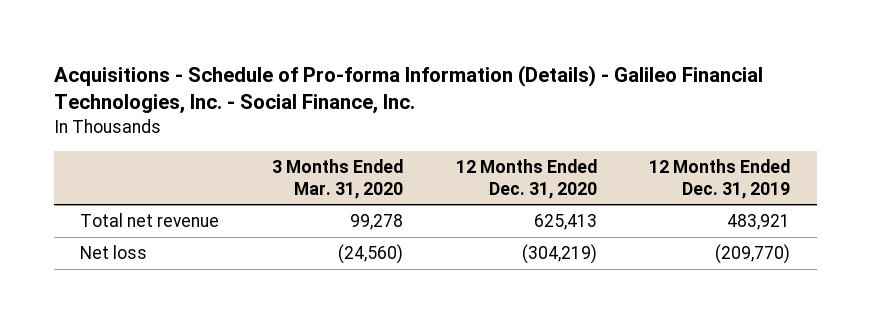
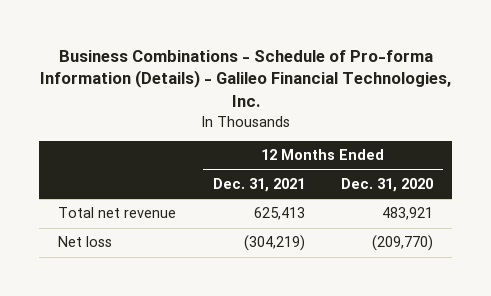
[54,64,764,115] Acquisitions - Schedule of Pro-forma Information (Details) - Galileo Financial Technologies, Inc. - Social Finance, Inc. -> [39,49,451,107] Business Combinations - Schedule of Pro-forma Information (Details) - Galileo Financial Technologies, Inc.
[272,158,404,199] 3 Months Ended Mar. 31, 2020 -> none
[649,158,791,199] 12 Months Ended Dec. 31, 2019 -> none
none -> [212,178,305,193] Dec. 31, 2021
[533,214,597,231] 625,413 -> [382,207,434,221] 483,921
[521,244,597,265] (304,219) -> [372,235,434,252] (209,770)

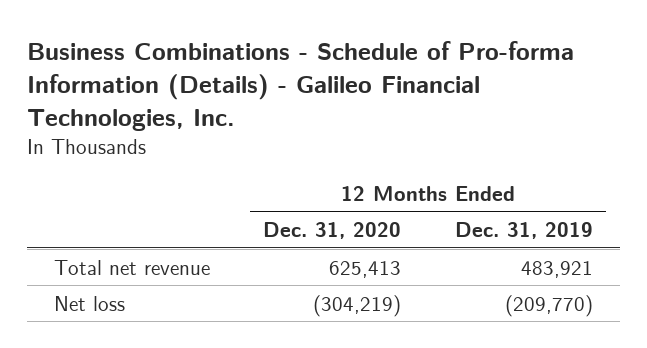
[212,178,305,193] Dec. 31, 2021 -> none
none -> [455,222,594,240] Dec. 31, 2019
[382,207,434,221] 483,921 -> [329,260,402,278] 625,413
[372,235,434,252] (209,770) -> [313,294,402,317] (304,219)

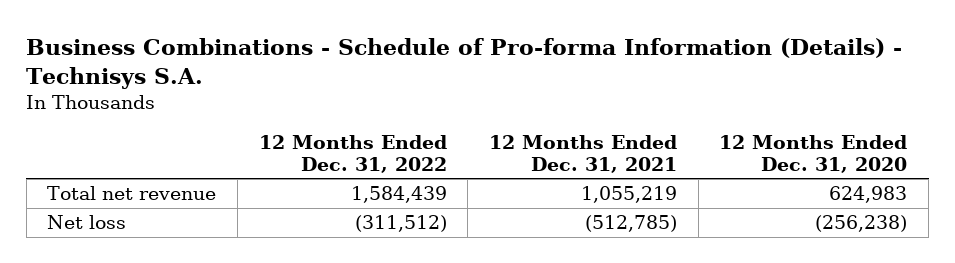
[26,40,574,131] Business Combinations - Schedule of Pro-forma Information (Details) - Galileo Financial Technologies, Inc. -> [26,38,903,90] Business Combinations - Schedule of Pro-forma Information (Details) - Technisys S.A.
[455,222,594,240] Dec. 31, 2019 -> none
none -> [258,135,447,173] 12 Months Ended Dec. 31, 2022
none -> [489,135,678,173] 12 Months Ended Dec. 31, 2021
[329,260,402,278] 625,413 -> [829,186,908,204] 624,983
[313,294,402,317] (304,219) -> [815,215,908,233] (256,238)

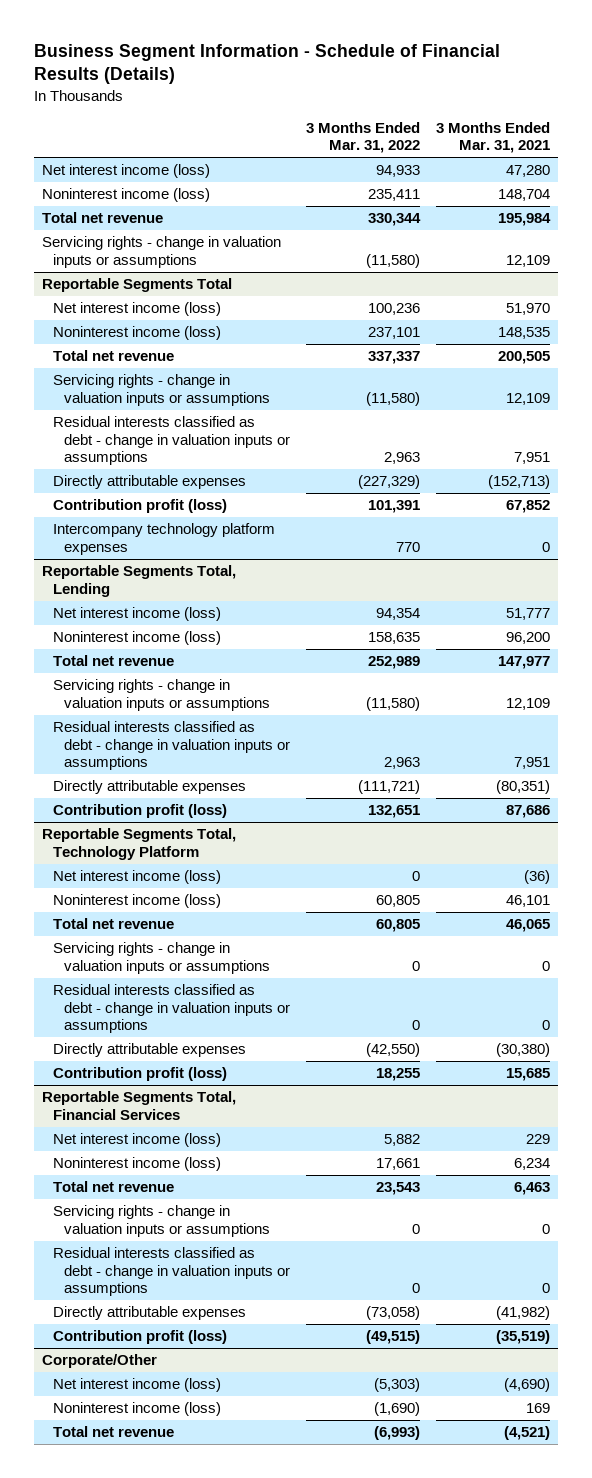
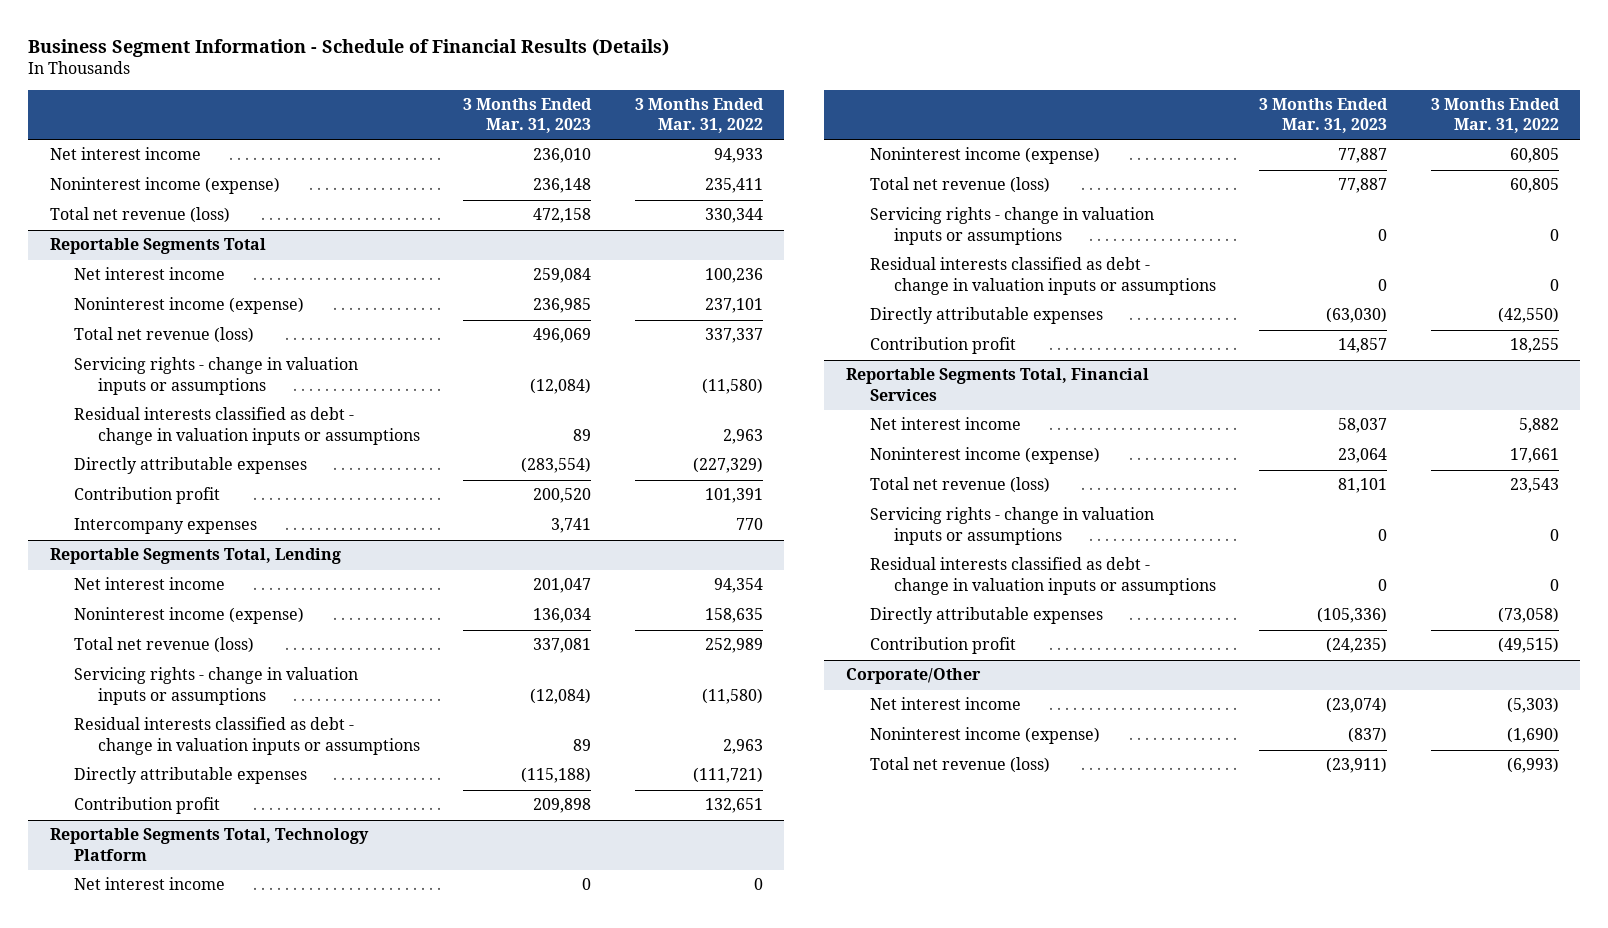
[435,122,550,154] 3 Months Ended Mar. 31, 2021 -> none
none -> [463,98,593,134] 3 Months Ended Mar. 31, 2023
[41,236,281,268] Servicing rights - change in valuation inputs or assumptions -> none
[41,164,210,179] Net interest income (loss) -> [49,147,201,161] Net interest income
[41,188,210,203] Noninterest income (loss) -> [49,177,280,195] Noninterest income (expense)
[41,212,163,224] Total net revenue -> [49,207,230,224] Total net revenue (loss)
[52,302,221,317] Net interest income (loss) -> [73,267,225,281] Net interest income
[52,326,221,341] Noninterest income (loss) -> [73,297,304,315] Noninterest income (expense)
[52,350,174,362] Total net revenue -> [73,327,254,344] Total net revenue (loss)
[52,499,227,514] Contribution profit (loss) -> [73,487,220,505] Contribution profit
[52,523,275,555] Intercompany technology platform expenses -> [73,518,257,535] Intercompany expenses
[52,607,221,622] Net interest income (loss) -> [73,577,225,591] Net interest income
[52,631,221,646] Noninterest income (loss) -> [73,607,304,625] Noninterest income (expense)
[52,655,174,667] Total net revenue -> [73,637,254,654] Total net revenue (loss)
[52,804,227,819] Contribution profit (loss) -> [73,797,220,815] Contribution profit
[52,870,221,885] Net interest income (loss) -> [73,877,225,891] Net interest income
[52,894,221,909] Noninterest income (loss) -> [869,147,1100,165] Noninterest income (expense)
[52,918,174,930] Total net revenue -> [869,177,1050,194] Total net revenue (loss)
[52,1067,227,1082] Contribution profit (loss) -> [869,337,1016,355] Contribution profit
[52,1133,221,1148] Net interest income (loss) -> [869,417,1021,431] Net interest income
[52,1157,221,1172] Noninterest income (loss) -> [869,447,1100,465] Noninterest income (expense)
[52,1181,174,1193] Total net revenue -> [869,477,1050,494] Total net revenue (loss)
[52,1330,227,1345] Contribution profit (loss) -> [869,637,1016,655] Contribution profit
[52,1378,221,1393] Net interest income (loss) -> [869,697,1021,711] Net interest income
[52,1402,221,1417] Noninterest income (loss) -> [869,727,1100,745] Noninterest income (expense)
[52,1426,174,1438] Total net revenue -> [869,757,1050,774] Total net revenue (loss)

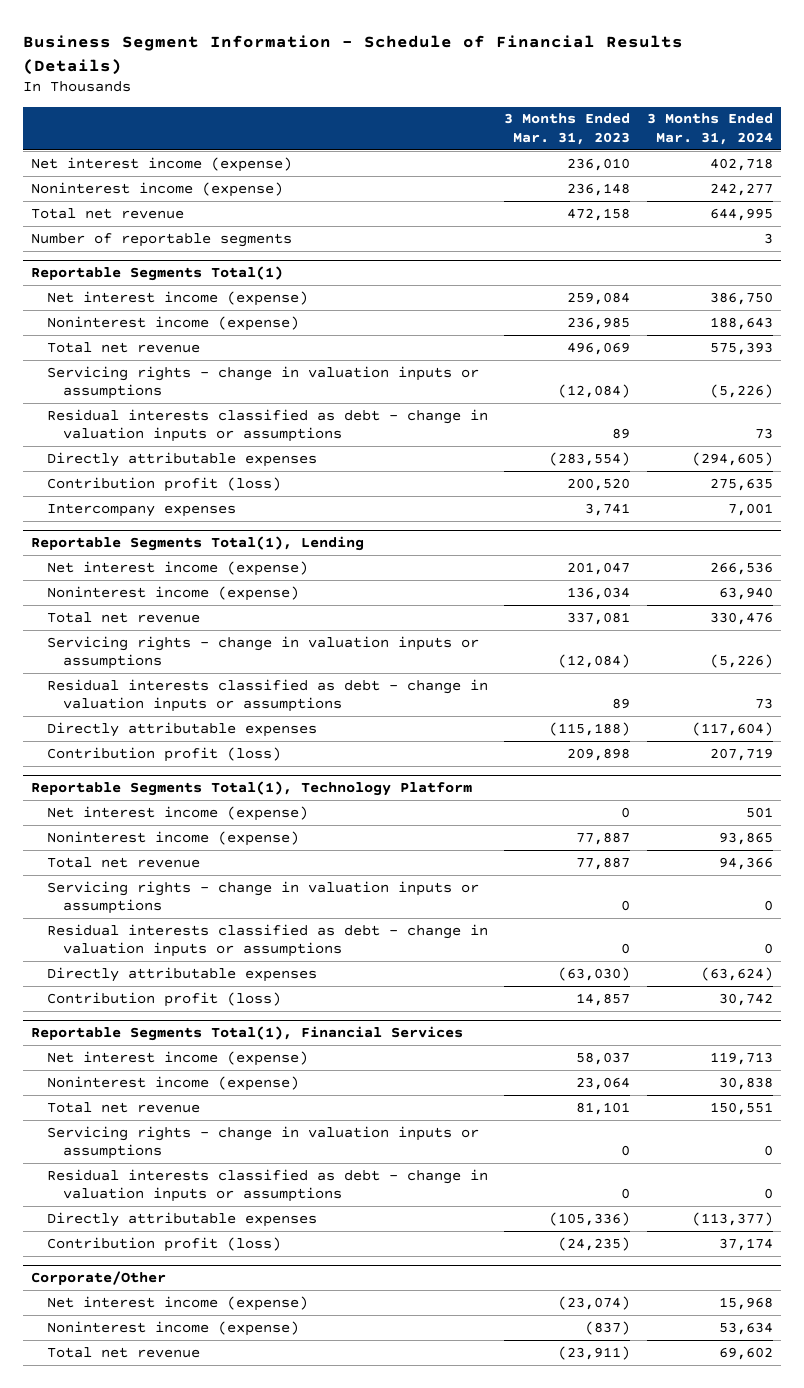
[634,98,764,134] 3 Months Ended Mar. 31, 2022 -> none
none -> [646,113,773,146] 3 Months Ended Mar. 31, 2024
[49,147,201,161] Net interest income -> [31,156,293,172] Net interest income (expense)
[49,207,230,224] Total net revenue (loss) -> [31,207,185,219] Total net revenue
none -> [31,232,293,247] Number of reportable segments
[49,238,266,255] Reportable Segments Total -> [31,266,284,282] Reportable Segments Total(1)
[73,267,225,281] Net interest income -> [46,290,308,306] Net interest income (expense)
[73,327,254,344] Total net revenue (loss) -> [46,341,200,353] Total net revenue
[73,487,220,505] Contribution profit -> [46,476,281,492] Contribution profit (loss)
[49,548,341,565] Reportable Segments Total, Lending -> [31,536,365,552] Reportable Segments Total(1), Lending
[73,577,225,591] Net interest income -> [46,560,308,576] Net interest income (expense)
[73,637,254,654] Total net revenue (loss) -> [46,611,200,623] Total net revenue
[73,797,220,815] Contribution profit -> [46,746,281,762] Contribution profit (loss)
[49,828,369,861] Reportable Segments Total, Technology Platform -> [31,781,473,797] Reportable Segments Total(1), Technology Platform
[73,877,225,891] Net interest income -> [46,805,308,821] Net interest income (expense)
[869,177,1050,194] Total net revenue (loss) -> [46,856,200,868] Total net revenue
[869,337,1016,355] Contribution profit -> [46,991,281,1007] Contribution profit (loss)
[845,368,1149,401] Reportable Segments Total, Financial Services -> [31,1026,464,1042] Reportable Segments Total(1), Financial Services
[869,417,1021,431] Net interest income -> [46,1050,308,1066] Net interest income (expense)
[869,477,1050,494] Total net revenue (loss) -> [46,1101,200,1113] Total net revenue
[869,637,1016,655] Contribution profit -> [46,1236,281,1252] Contribution profit (loss)
[869,697,1021,711] Net interest income -> [46,1295,308,1311] Net interest income (expense)
[869,757,1050,774] Total net revenue (loss) -> [46,1346,200,1358] Total net revenue

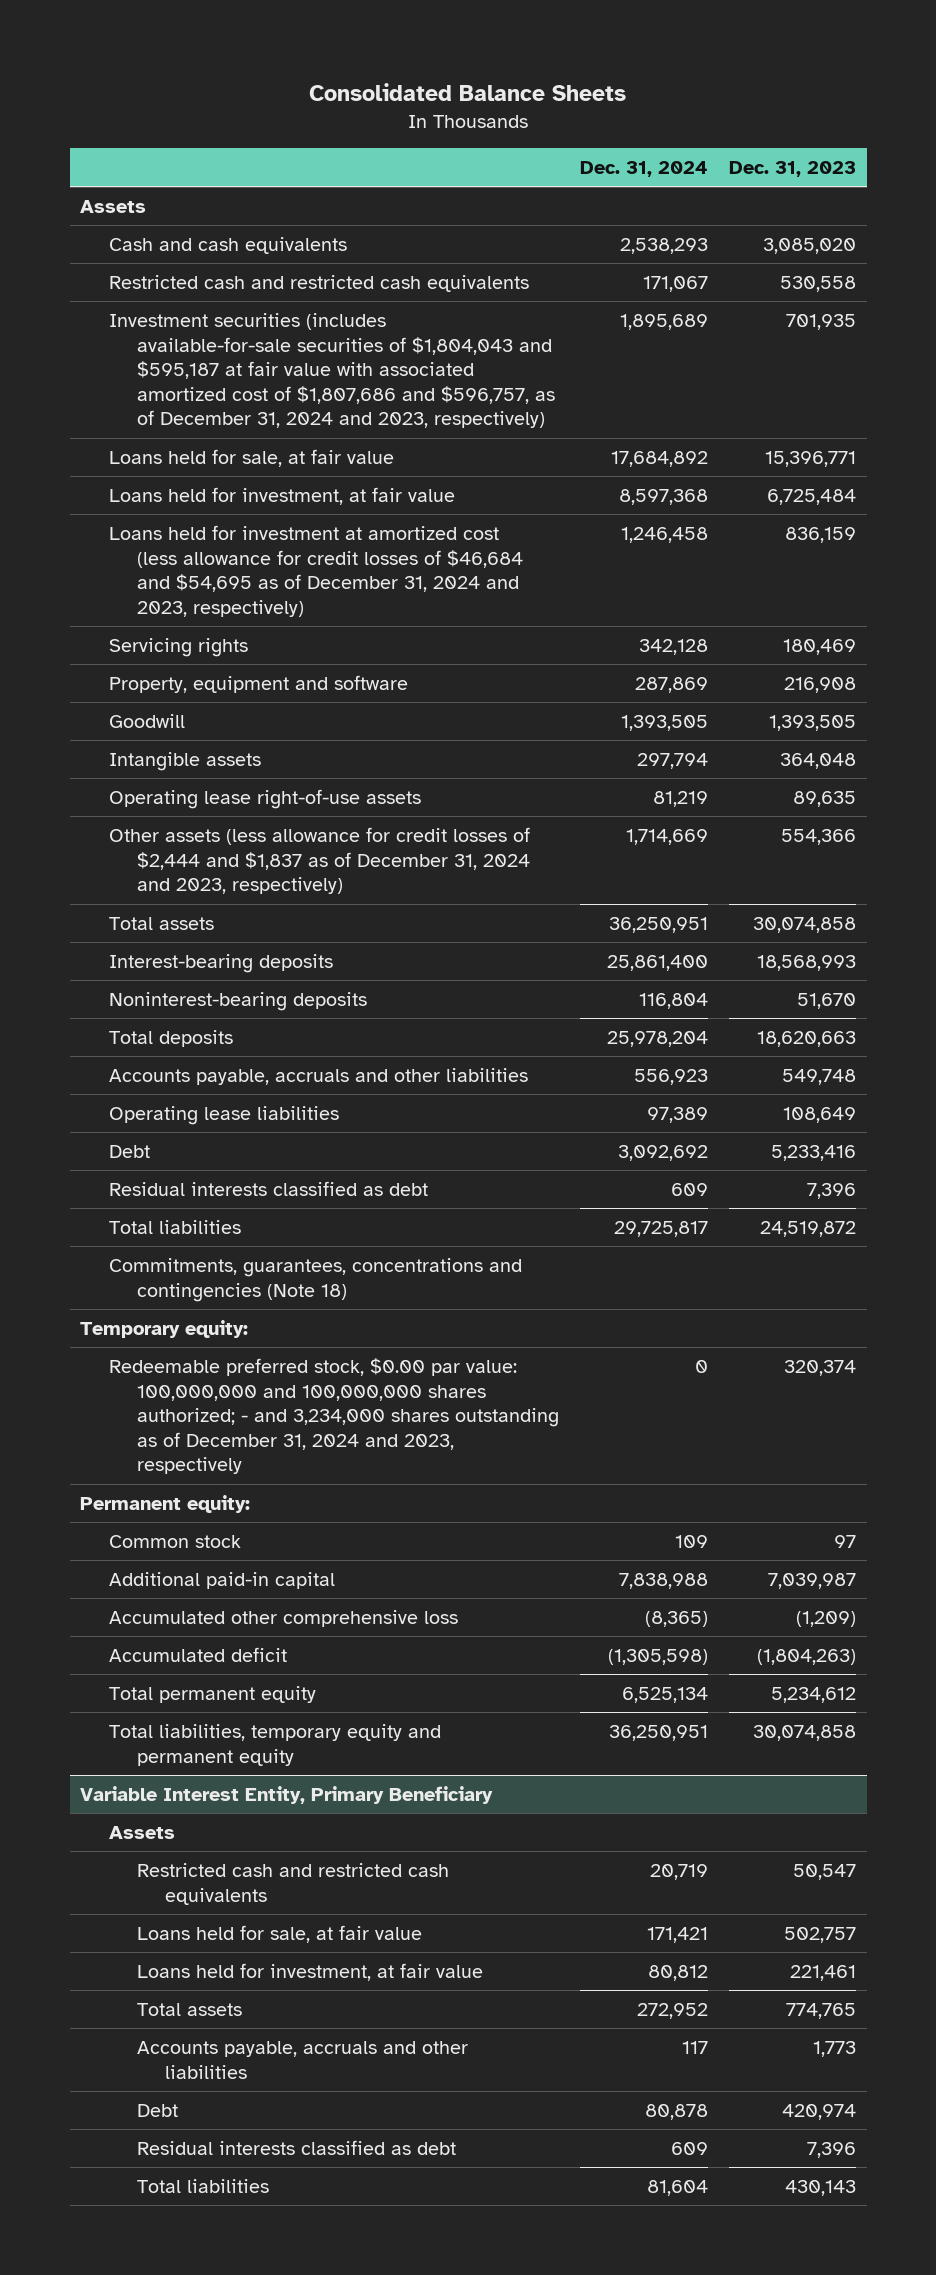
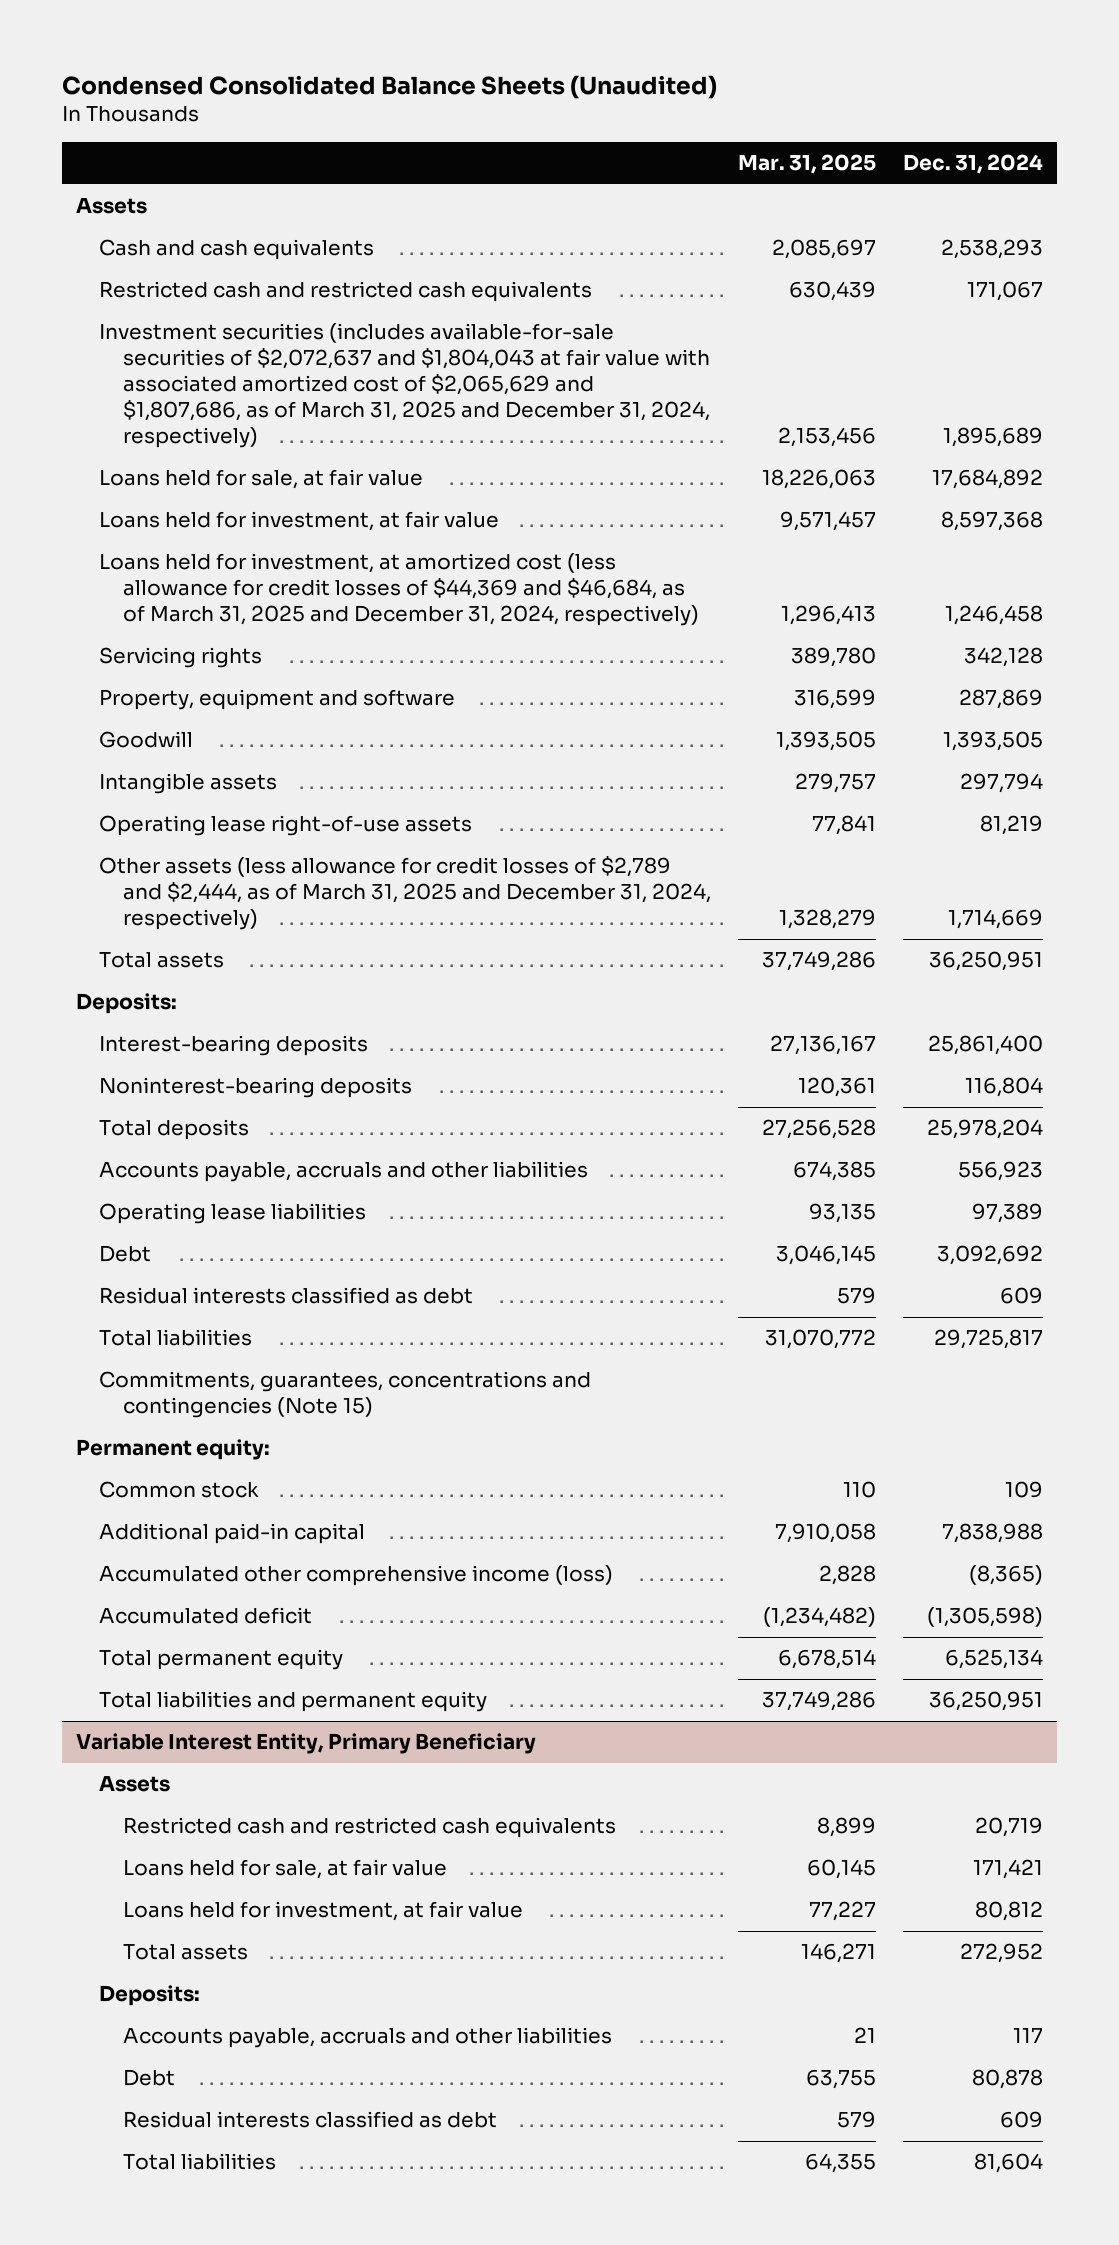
[309,82,627,101] Consolidated Balance Sheets -> [62,74,718,99] Condensed Consolidated Balance Sheets (Unaudited)
[729,160,857,177] Dec. 31, 2023 -> none
none -> [738,154,877,175] Mar. 31, 2025
[108,312,555,429] Investment securities (includes available-for-sale securities of $1,804,043 and $595,187 at fair value with associated amortized cost of $1,807,686 and $596,757, as of December 31, 2024 and 2023, respectively) -> [99,323,710,449] Investment securities (includes available-for-sale securities of $2,072,637 and $1,804,043 at fair value with associated amortized cost of $2,065,629 and $1,807,686, as of March 31, 2025 and December 31, 2024, respectively)
[108,524,523,617] Loans held for investment at amortized cost (less allowance for credit losses of $46,684 and $54,695 as of December 31, 2024 and 2023, respectively) -> [99,553,699,627] Loans held for investment, at amortized cost (less allowance for credit losses of $44,369 and $46,684, as of March 31, 2025 and December 31, 2024, respectively)
[108,826,530,895] Other assets (less allowance for credit losses of $2,444 and $1,837 as of December 31, 2024 and 2023, respectively) -> [99,856,711,931] Other assets (less allowance for credit losses of $2,789 and $2,444, as of March 31, 2025 and December 31, 2024, respectively)
none -> [75,993,177,1015] Deposits:
[80,1319,249,1338] Temporary equity: -> none
[108,1357,559,1475] Redeemable preferred stock, $0.00 par value: 100,000,000 and 100,000,000 shares authorized; - and 3,234,000 shares outstanding as of December 31, 2024 and 2023, respectively -> none
[108,1257,522,1302] Commitments, guarantees, concentrations and contingencies (Note 18) -> [99,1371,592,1419] Commitments, guarantees, concentrations and contingencies (Note 15)
[108,1609,458,1627] Accumulated other comprehensive loss -> [99,1565,614,1587] Accumulated other comprehensive income (loss)
[108,1723,441,1766] Total liabilities, temporary equity and permanent equity -> [99,1691,488,1713] Total liabilities and permanent equity
none -> [99,1985,201,2007] Deposits:

